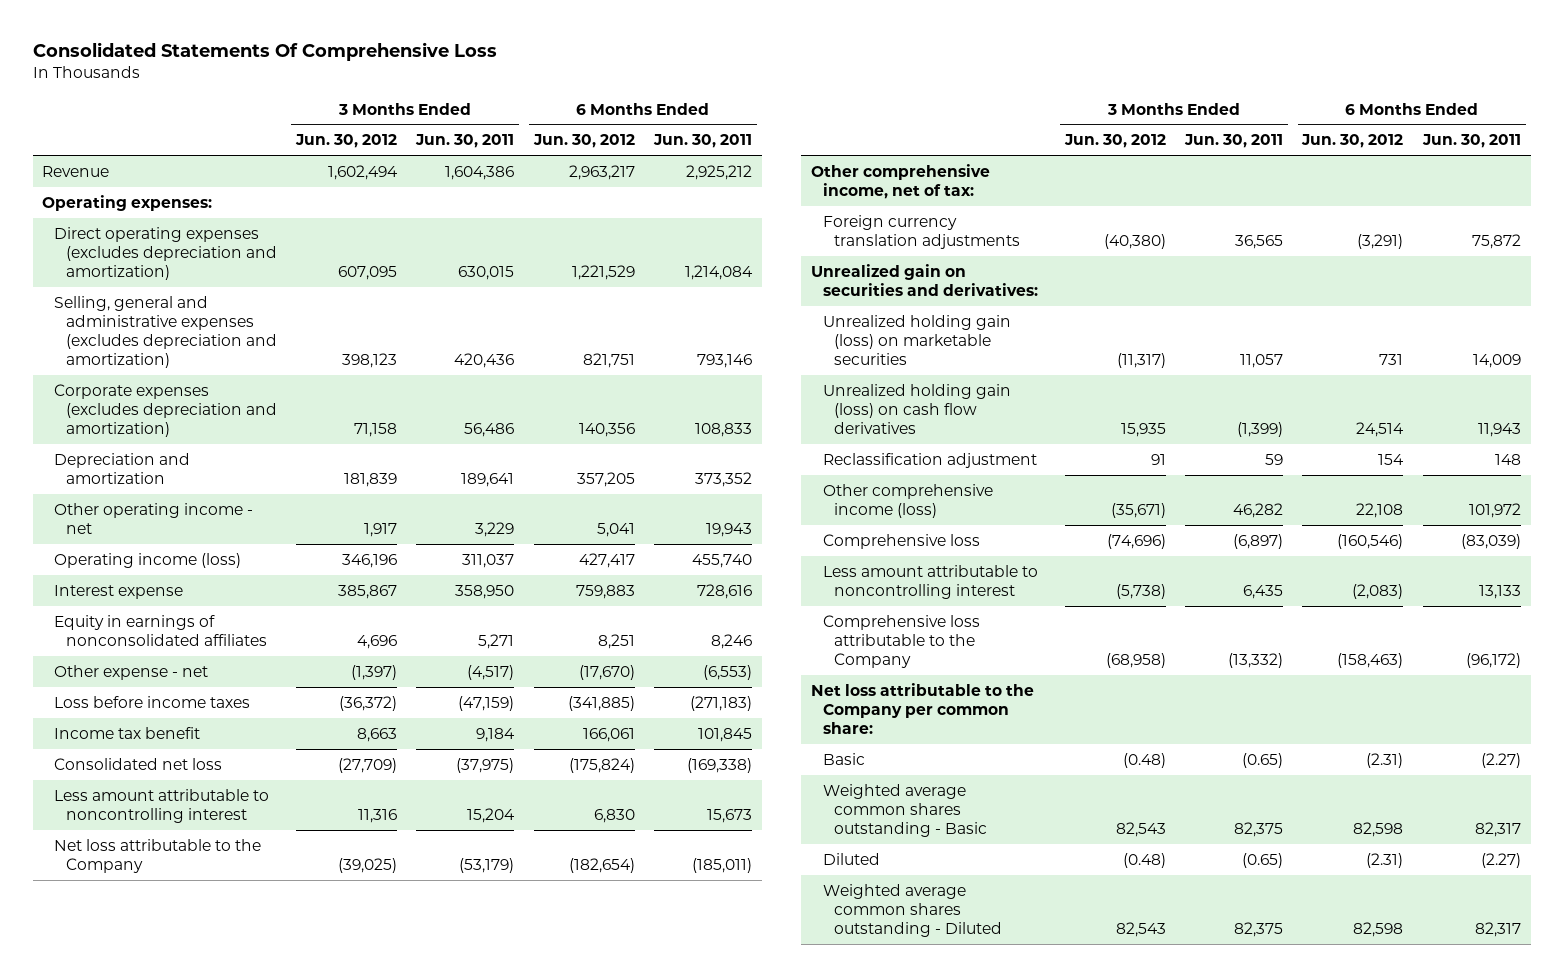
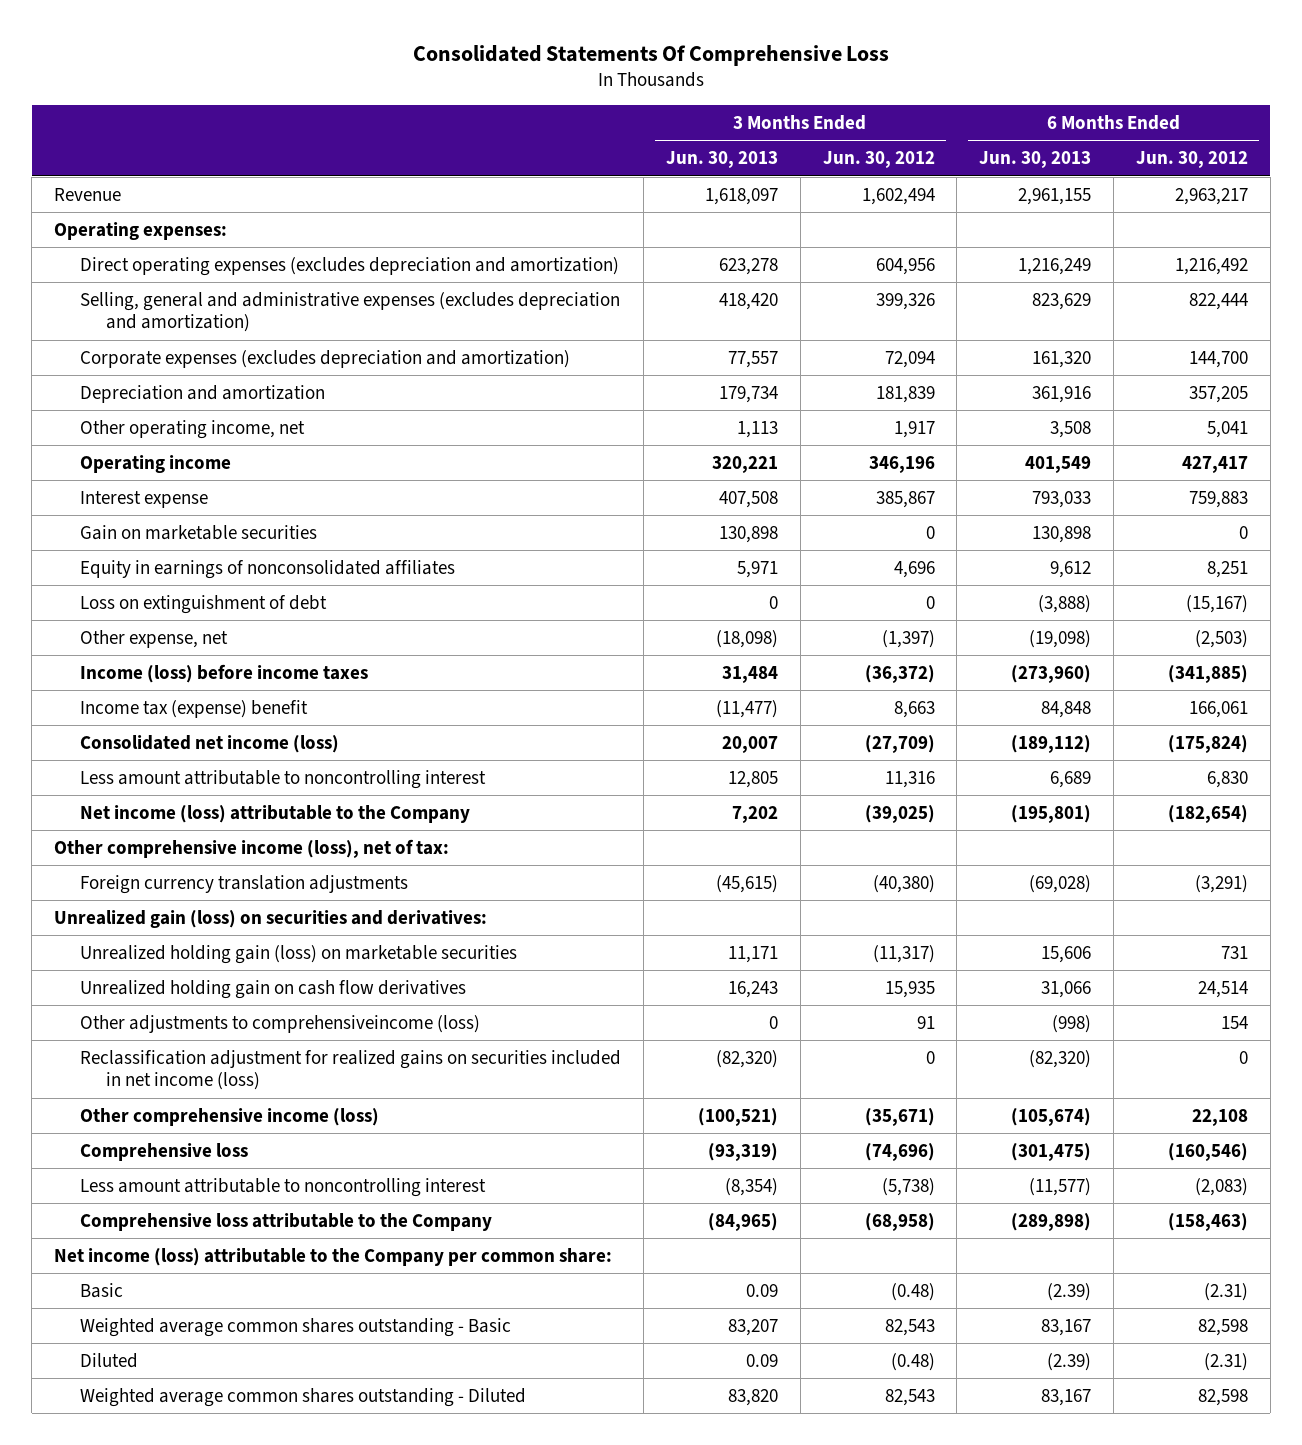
[415,134,515,149] Jun. 30, 2011 -> none
[653,134,753,149] Jun. 30, 2011 -> none
none -> [665,151,778,169] Jun. 30, 2013
none -> [979,151,1092,169] Jun. 30, 2013
[338,266,398,281] 607,095 -> [875,257,935,275] 604,956
[571,265,635,281] 1,221,529 -> [1175,257,1249,275] 1,216,492
[342,353,398,369] 398,123 -> [875,292,935,310] 399,326
[582,353,635,369] 821,751 -> [1189,292,1249,310] 822,444
[354,423,398,438] 71,158 -> [884,350,935,368] 72,094
[578,423,635,438] 140,356 -> [1189,350,1249,368] 144,700
[53,502,253,535] Other operating income - net -> [80,419,306,439] Other operating income, net
[53,552,241,568] Operating income (loss) -> [80,454,232,473] Operating income
none -> [80,524,318,540] Gain on marketable securities
none -> [80,594,328,614] Loss on extinguishment of debt
[53,664,208,680] Other expense - net -> [80,629,229,648] Other expense, net
[578,664,635,680] (17,670) -> [1195,629,1249,648] (2,503)
[53,695,250,708] Loss before income taxes -> [80,663,369,683] Income (loss) before income taxes
[53,726,200,739] Income tax benefit -> [80,699,309,718] Income tax (expense) benefit
[53,757,222,770] Consolidated net loss -> [80,734,340,753] Consolidated net income (loss)
[53,838,261,874] Net loss attributable to the Company -> [80,804,471,823] Net income (loss) attributable to the Company
[810,163,990,200] Other comprehensive income, net of tax: -> [53,838,449,858] Other comprehensive income (loss), net of tax:
[810,263,1038,297] Unrealized gain on securities and derivatives: -> [53,909,487,928] Unrealized gain (loss) on securities and derivatives:
[822,383,1011,435] Unrealized holding gain (loss) on cash flow derivatives -> [80,979,467,999] Unrealized holding gain on cash flow derivatives
[822,452,1037,468] Reclassification adjustment -> [80,1014,481,1033] Other adjustments to comprehensiveincome (loss)
none -> [80,1049,622,1091] Reclassification adjustment for realized gains on securities included in net income (loss)
[810,682,1034,735] Net loss attributable to the Company per common share: -> [53,1247,612,1266] Net income (loss) attributable to the Company per common share:

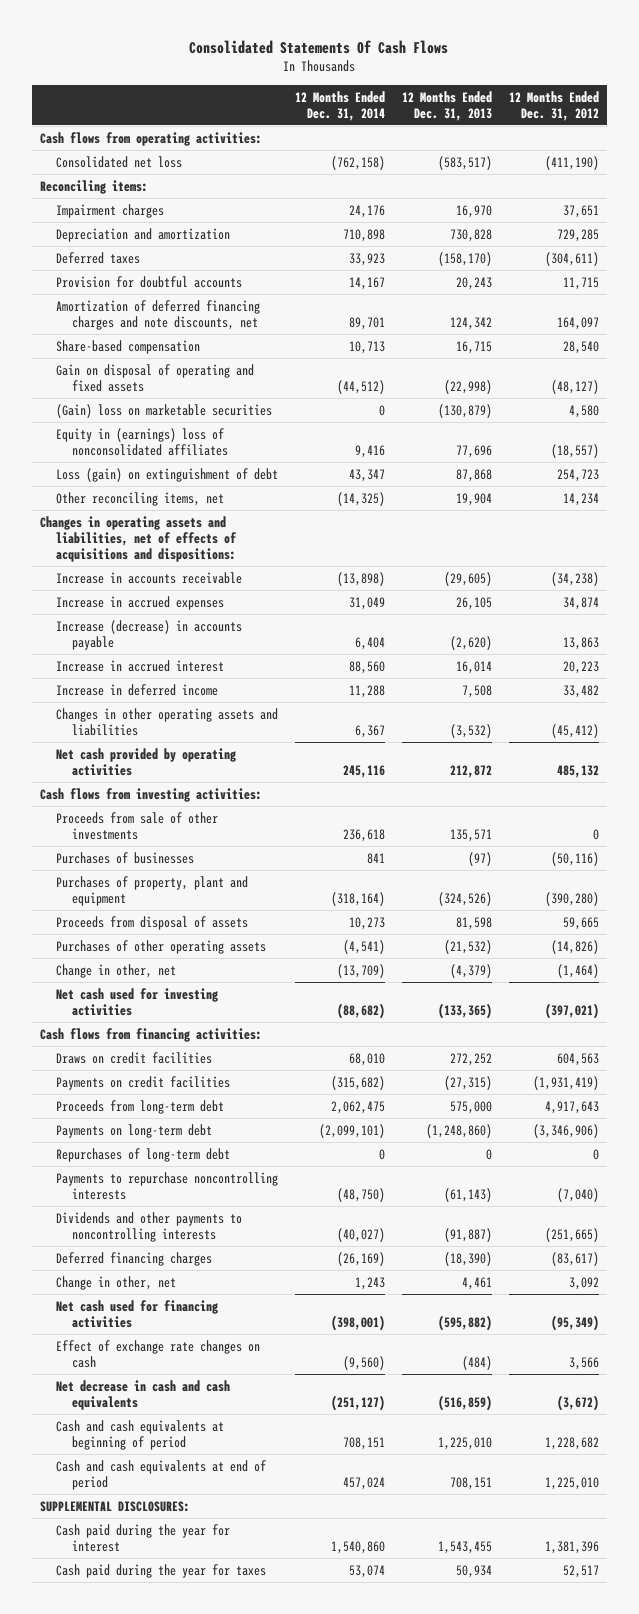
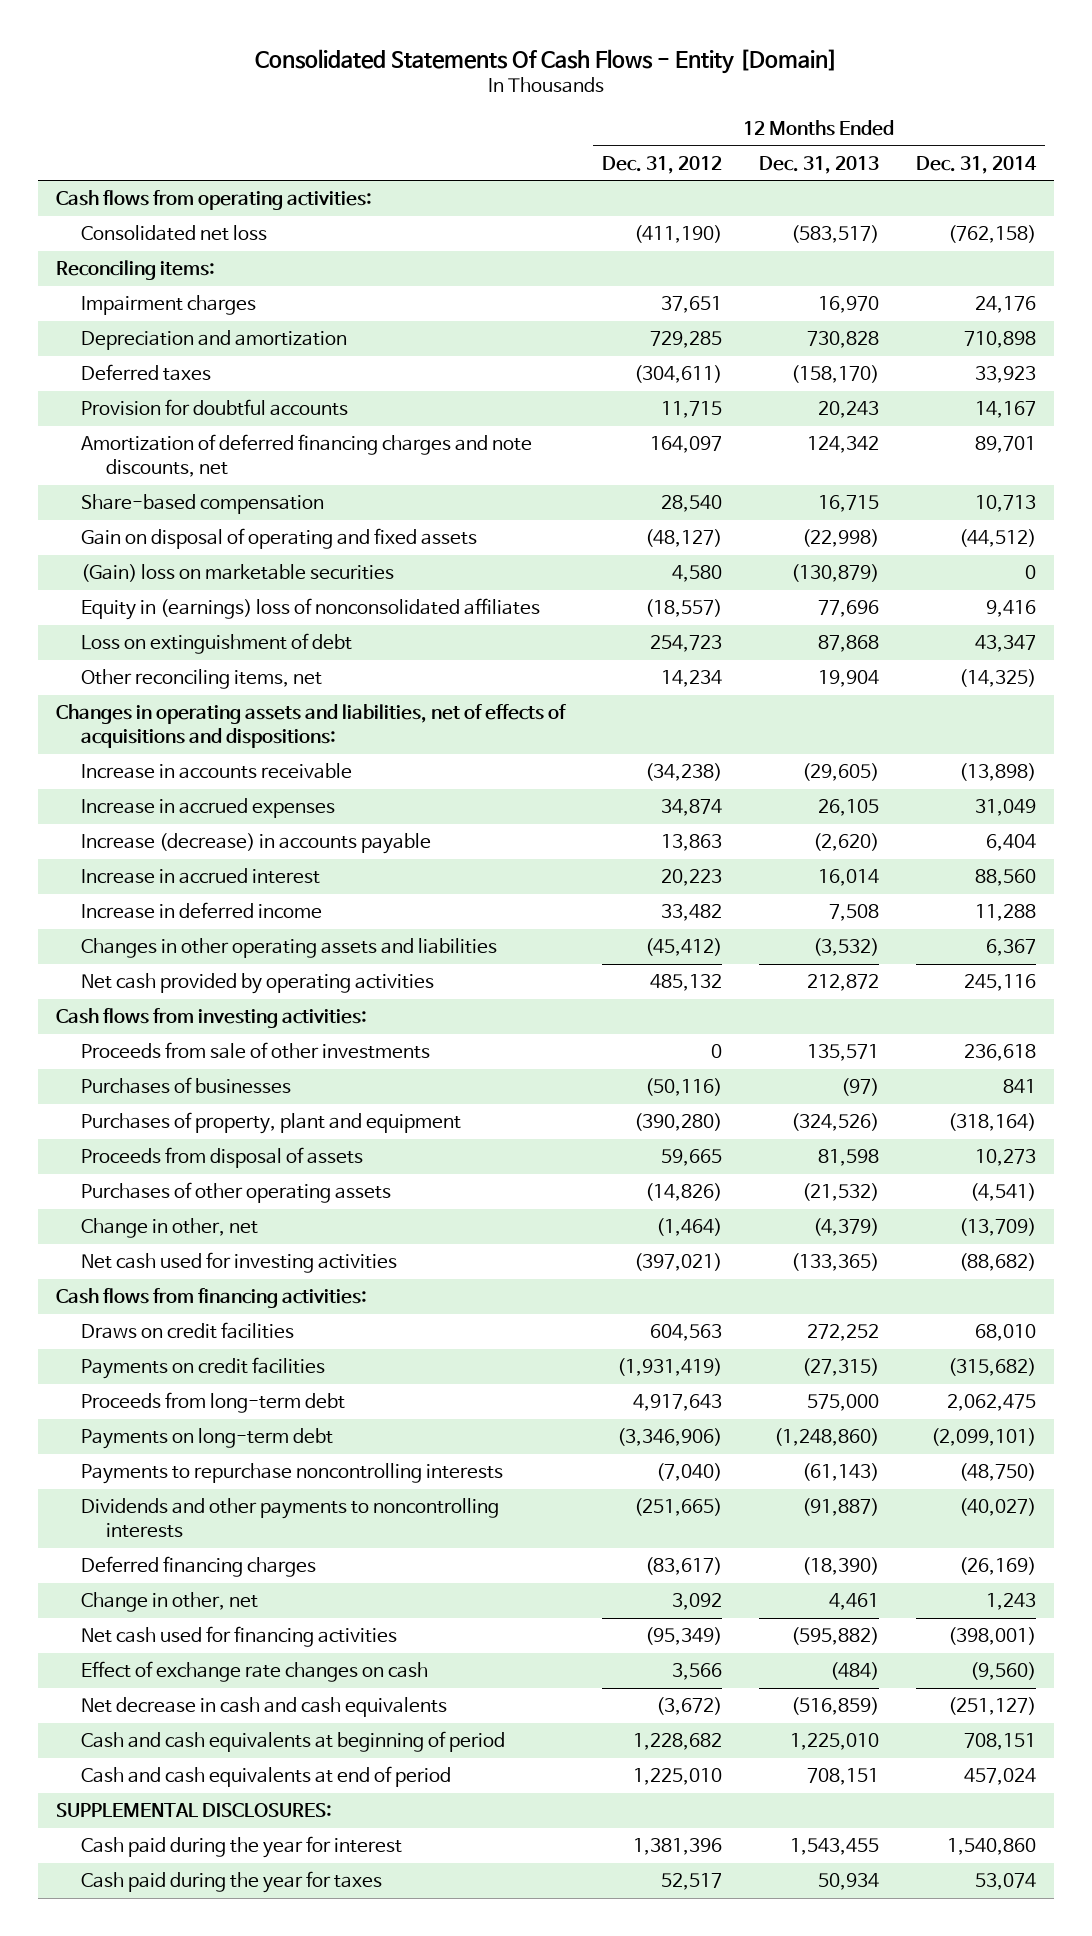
[189,39,449,54] Consolidated Statements Of Cash Flows -> [255,48,839,74] Consolidated Statements Of Cash Flows - Entity [Domain]
[56,467,279,482] Loss (gain) on extinguishment of debt -> [80,633,352,655] Loss on extinguishment of debt
[56,1147,231,1162] Repurchases of long-term debt -> none

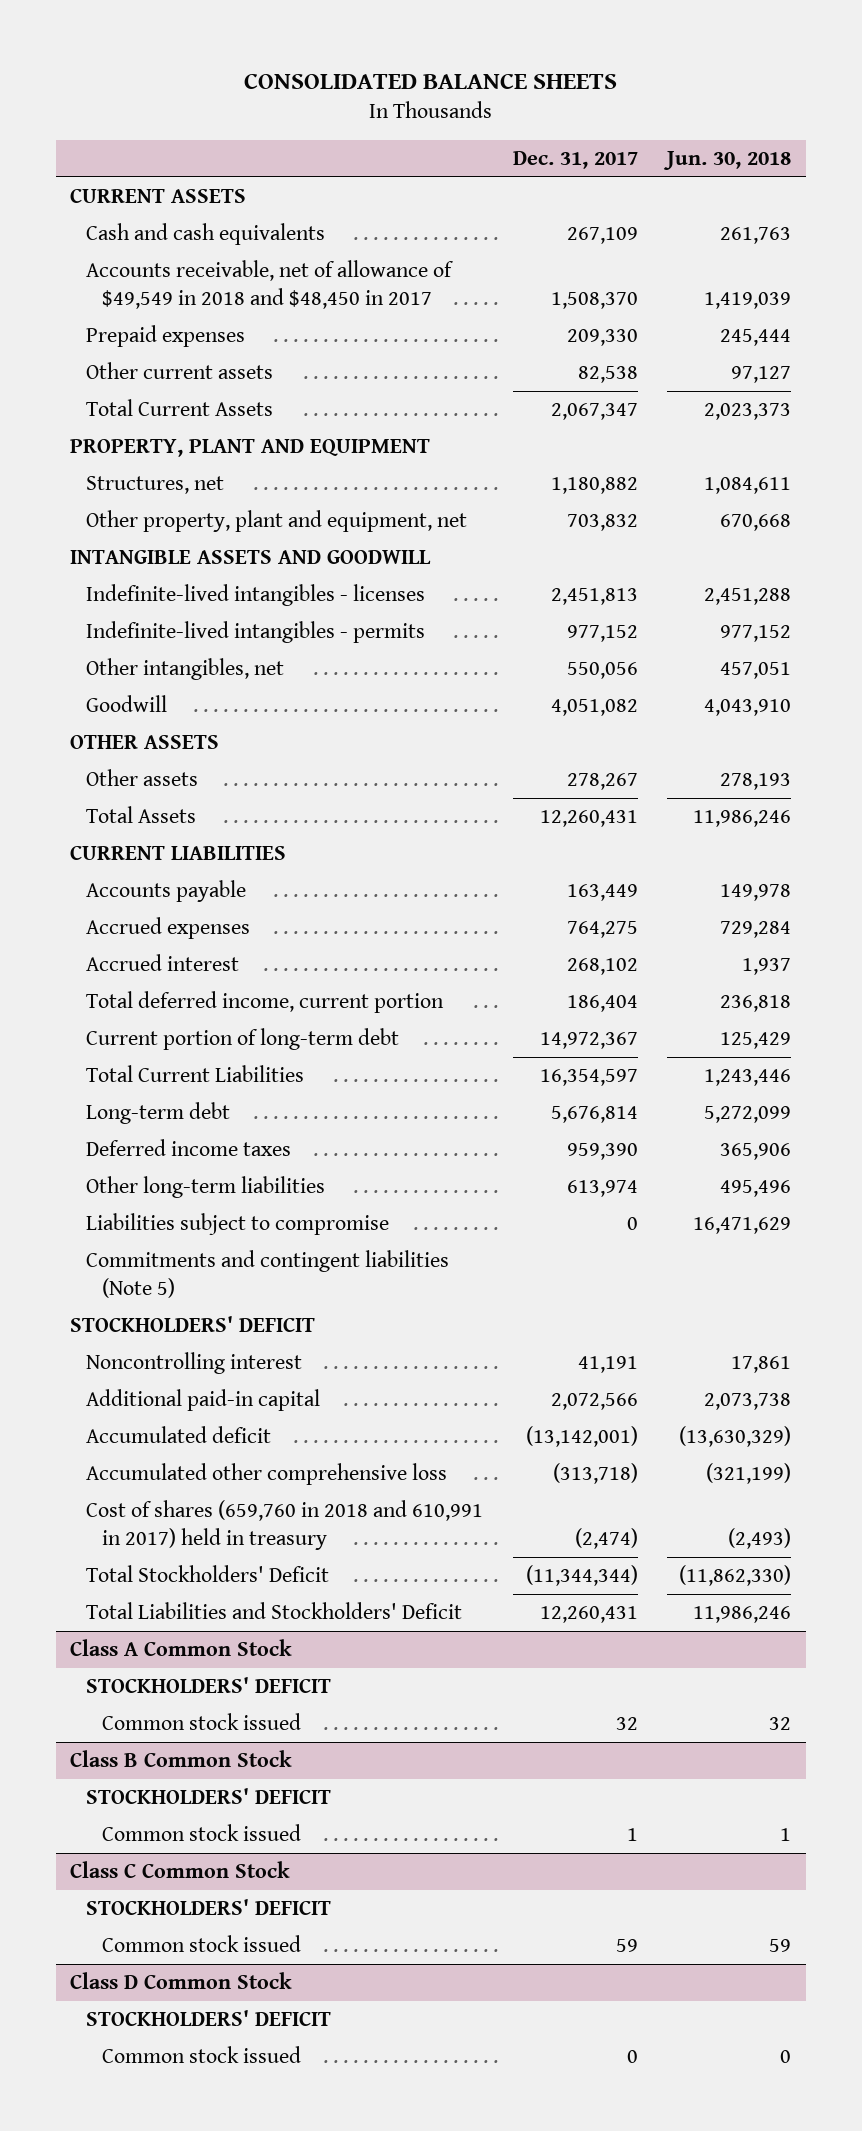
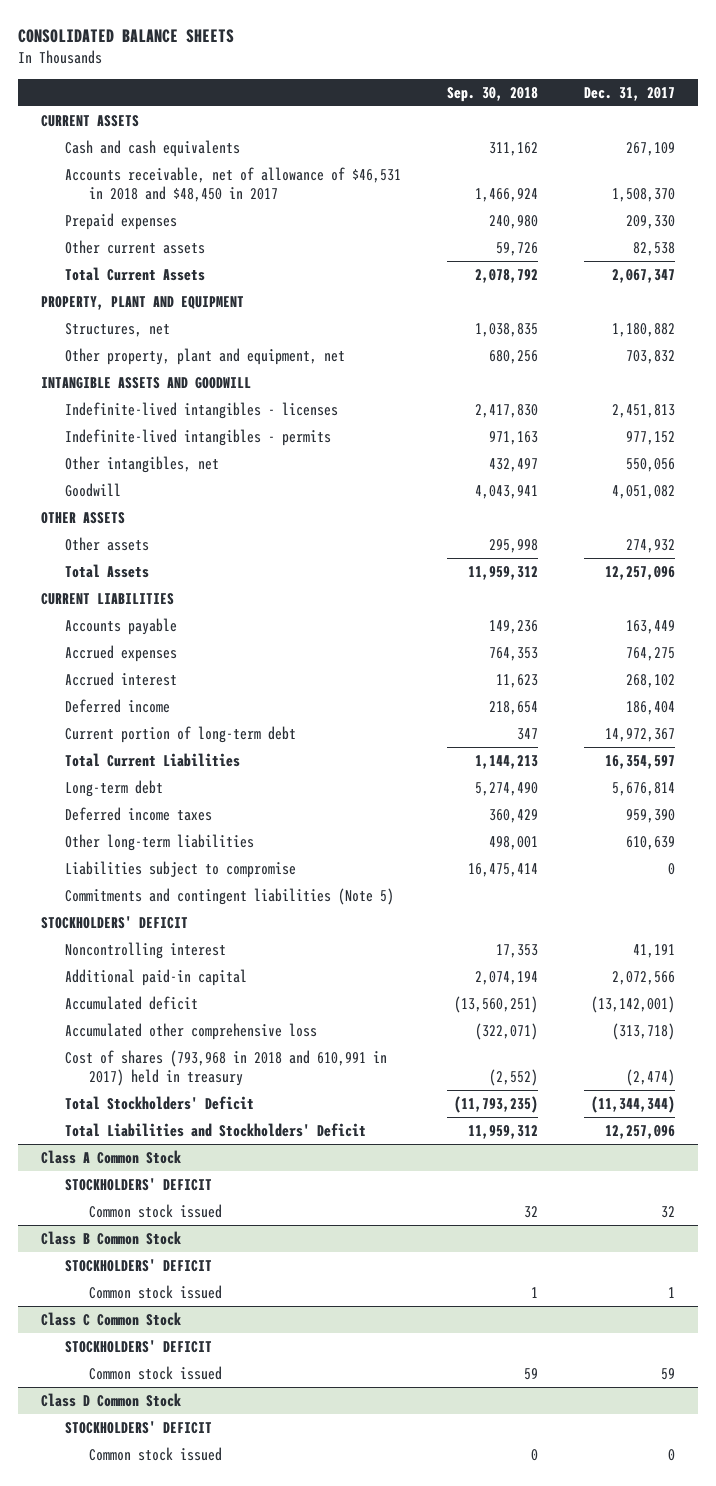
[663,150,792,170] Jun. 30, 2018 -> none
none -> [446,86,538,102] Sep. 30, 2018
[86,260,455,309] Accounts receivable, net of allowance of $49,549 in 2018 and $48,450 in 2017 -> [65,167,402,202] Accounts receivable, net of allowance of $46,531 in 2018 and $48,450 in 2017
[566,773,638,791] 278,267 -> [625,539,675,554] 274,932
[539,810,638,828] 12,260,431 -> [604,566,675,581] 12,257,096
[86,991,445,1014] Total deferred income, current portion -> [65,699,171,714] Deferred income
[566,1180,638,1198] 613,974 -> [625,836,675,851] 610,639
[86,1500,484,1550] Cost of shares (659,760 in 2018 and 610,991 in 2017) held in treasury -> [65,1050,388,1086] Cost of shares (793,968 in 2018 and 610,991 in 2017) held in treasury
[539,1606,638,1624] 12,260,431 -> [604,1125,675,1140] 12,257,096

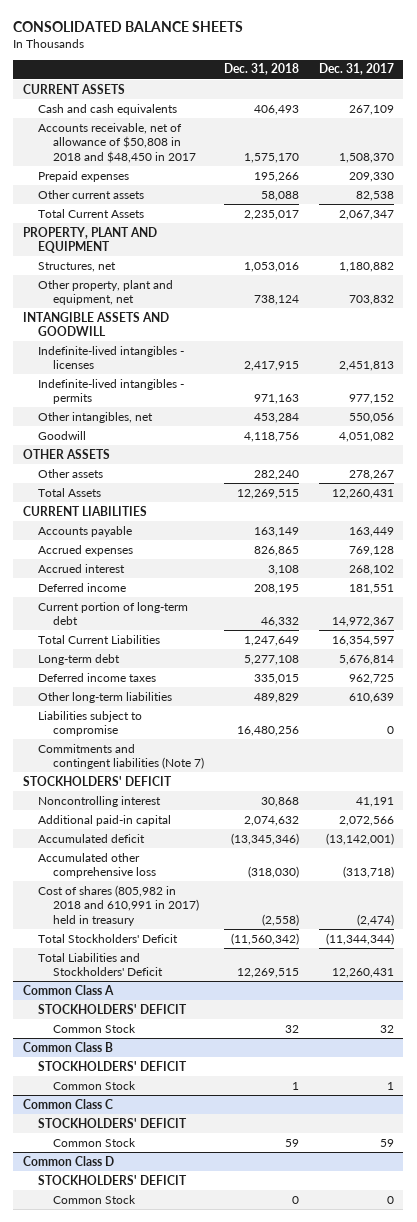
[446,86,538,102] Sep. 30, 2018 -> none
none -> [224,63,300,76] Dec. 31, 2018
[65,167,402,202] Accounts receivable, net of allowance of $46,531 in 2018 and $48,450 in 2017 -> [38,122,197,163] Accounts receivable, net of allowance of $50,808 in 2018 and $48,450 in 2017
[625,539,675,554] 274,932 -> [348,469,394,480] 278,267
[604,566,675,581] 12,257,096 -> [331,488,394,499] 12,260,431
[625,647,675,662] 764,275 -> [348,545,394,556] 769,128
[625,701,675,716] 186,404 -> [348,583,394,594] 181,551
[625,809,675,824] 959,390 -> [348,673,394,684] 962,725
[65,888,395,906] Commitments and contingent liabilities (Note 5) -> [38,743,205,770] Commitments and contingent liabilities (Note 7)
[65,1050,388,1086] Cost of shares (793,968 in 2018 and 610,991 in 2017) held in treasury -> [38,884,200,926] Cost of shares (805,982 in 2018 and 610,991 in 2017) held in treasury
[604,1125,675,1140] 12,257,096 -> [331,968,394,979] 12,260,431
[40,1150,181,1165] Class A Common Stock -> [23,984,115,995] Common Class A
[89,1204,223,1219] Common stock issued -> [53,1023,137,1033] Common Stock
[40,1231,181,1246] Class B Common Stock -> [23,1041,114,1052] Common Class B
[89,1285,223,1300] Common stock issued -> [53,1080,137,1090] Common Stock
[40,1312,181,1327] Class C Common Stock -> [23,1098,114,1109] Common Class C
[89,1366,223,1381] Common stock issued -> [53,1137,137,1147] Common Stock
[40,1393,181,1408] Class D Common Stock -> [23,1155,115,1166] Common Class D
[89,1447,223,1462] Common stock issued -> [53,1194,137,1204] Common Stock

